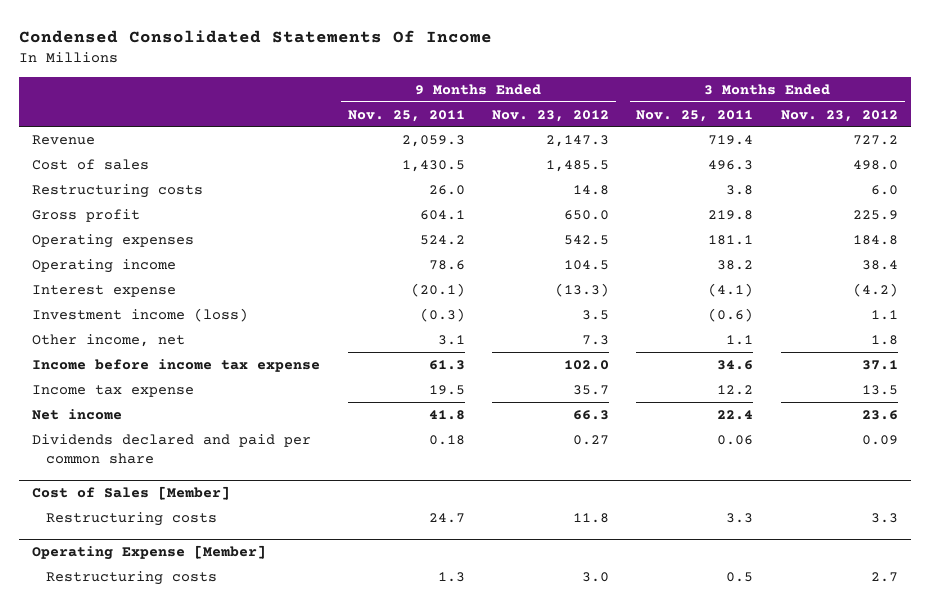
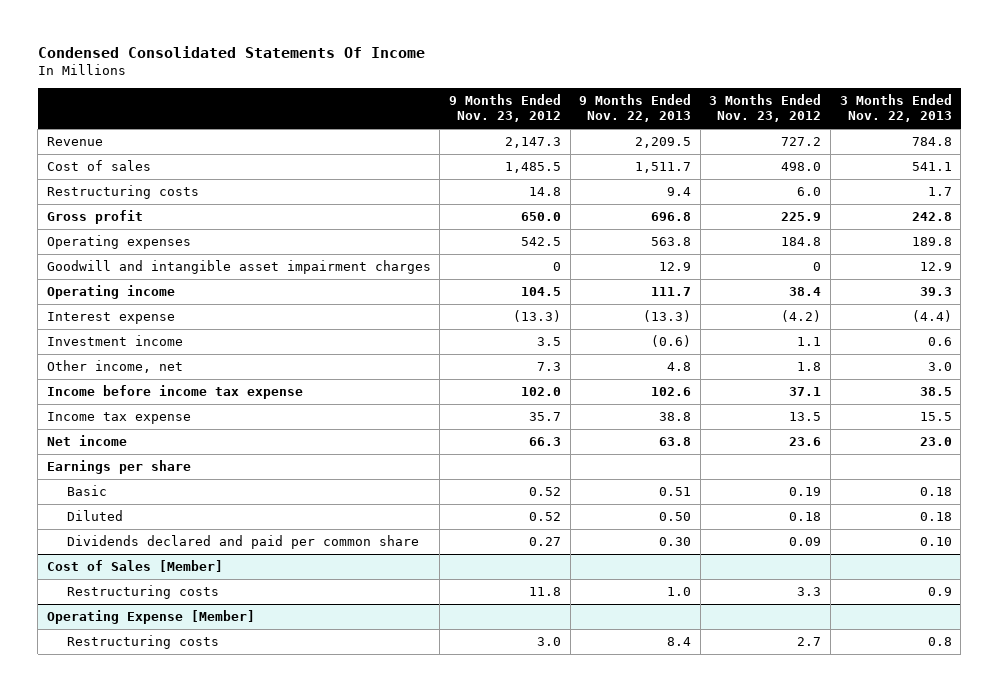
[347,109,465,122] Nov. 25, 2011 -> none
[636,109,754,122] Nov. 25, 2011 -> none
none -> [579,93,692,123] 9 Months Ended Nov. 22, 2013
none -> [839,93,952,123] 3 Months Ended Nov. 22, 2013
none -> [46,260,431,275] Goodwill and intangible asset impairment charges
[32,307,249,322] Investment income (loss) -> [46,335,183,347] Investment income
none -> [46,460,191,475] Earnings per share
none -> [66,485,107,497] Basic
none -> [66,510,123,522] Diluted

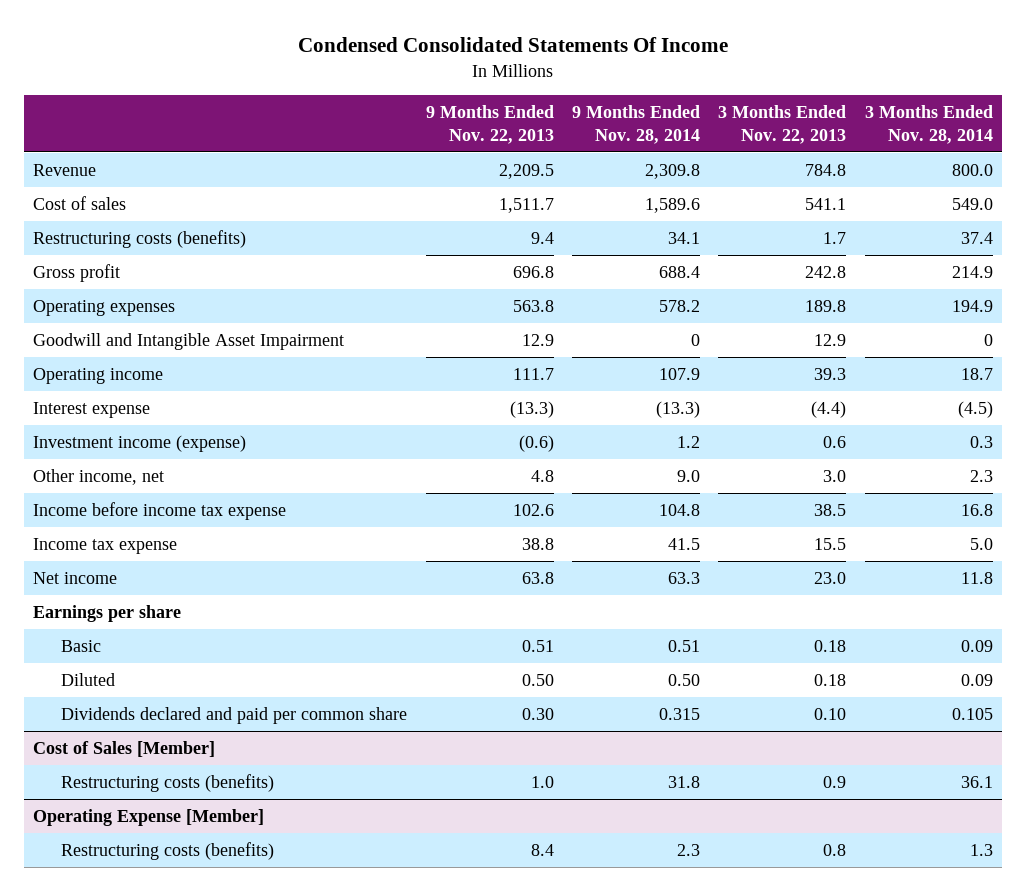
[449,93,562,123] 9 Months Ended Nov. 23, 2012 -> none
[709,93,822,123] 3 Months Ended Nov. 23, 2012 -> none
none -> [571,104,700,144] 9 Months Ended Nov. 28, 2014
none -> [864,104,993,144] 3 Months Ended Nov. 28, 2014
[46,185,199,200] Restructuring costs -> [33,229,247,248] Restructuring costs (benefits)
[46,260,431,275] Goodwill and intangible asset impairment charges -> [33,332,345,350] Goodwill and Intangible Asset Impairment
[46,335,183,347] Investment income -> [33,434,247,452] Investment income (expense)
[66,585,219,600] Restructuring costs -> [61,773,275,792] Restructuring costs (benefits)
[66,635,219,650] Restructuring costs -> [61,841,275,860] Restructuring costs (benefits)

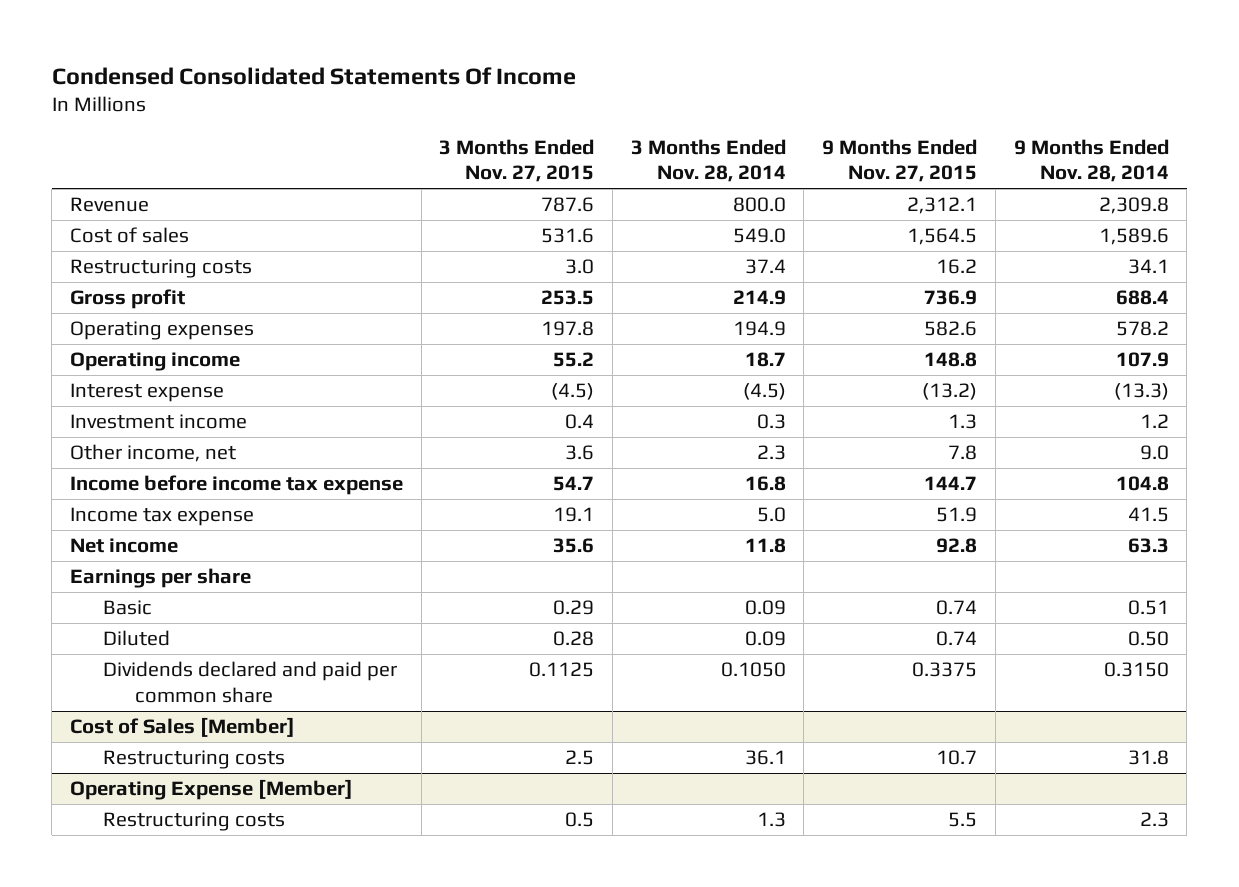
[425,104,554,144] 9 Months Ended Nov. 22, 2013 -> none
[718,104,847,144] 3 Months Ended Nov. 22, 2013 -> none
none -> [439,138,595,183] 3 Months Ended Nov. 27, 2015
none -> [822,138,978,183] 9 Months Ended Nov. 27, 2015
[33,229,247,248] Restructuring costs (benefits) -> [70,259,253,279] Restructuring costs
[33,332,345,350] Goodwill and Intangible Asset Impairment -> none
[33,434,247,452] Investment income (expense) -> [70,414,248,430] Investment income
[658,707,700,720] 0.315 -> [1103,662,1169,678] 0.3150
[951,707,993,720] 0.105 -> [720,662,786,678] 0.1050
[61,773,275,792] Restructuring costs (benefits) -> [102,750,285,770] Restructuring costs
[61,841,275,860] Restructuring costs (benefits) -> [102,812,285,832] Restructuring costs

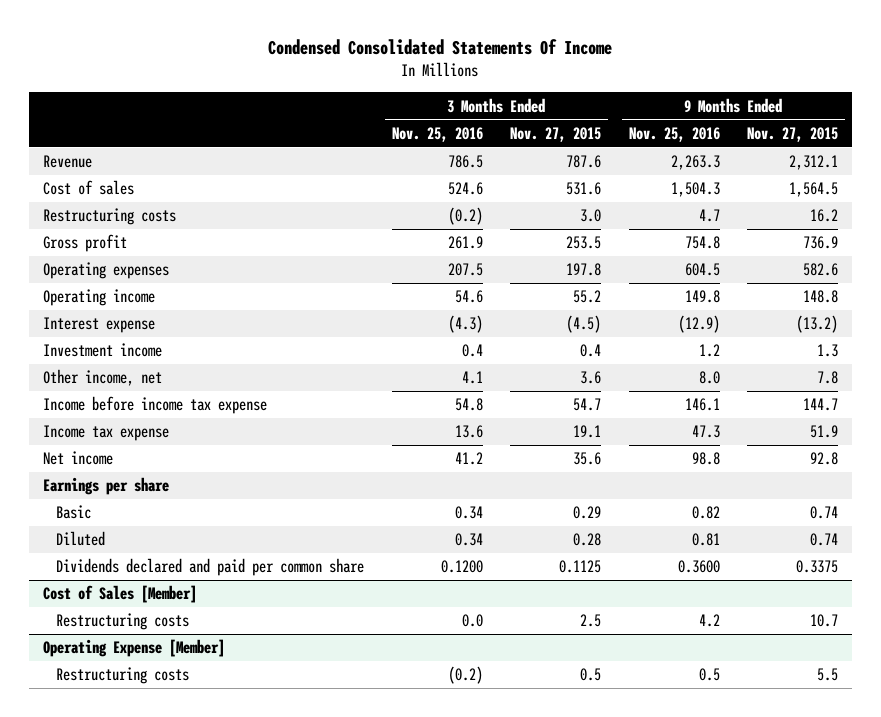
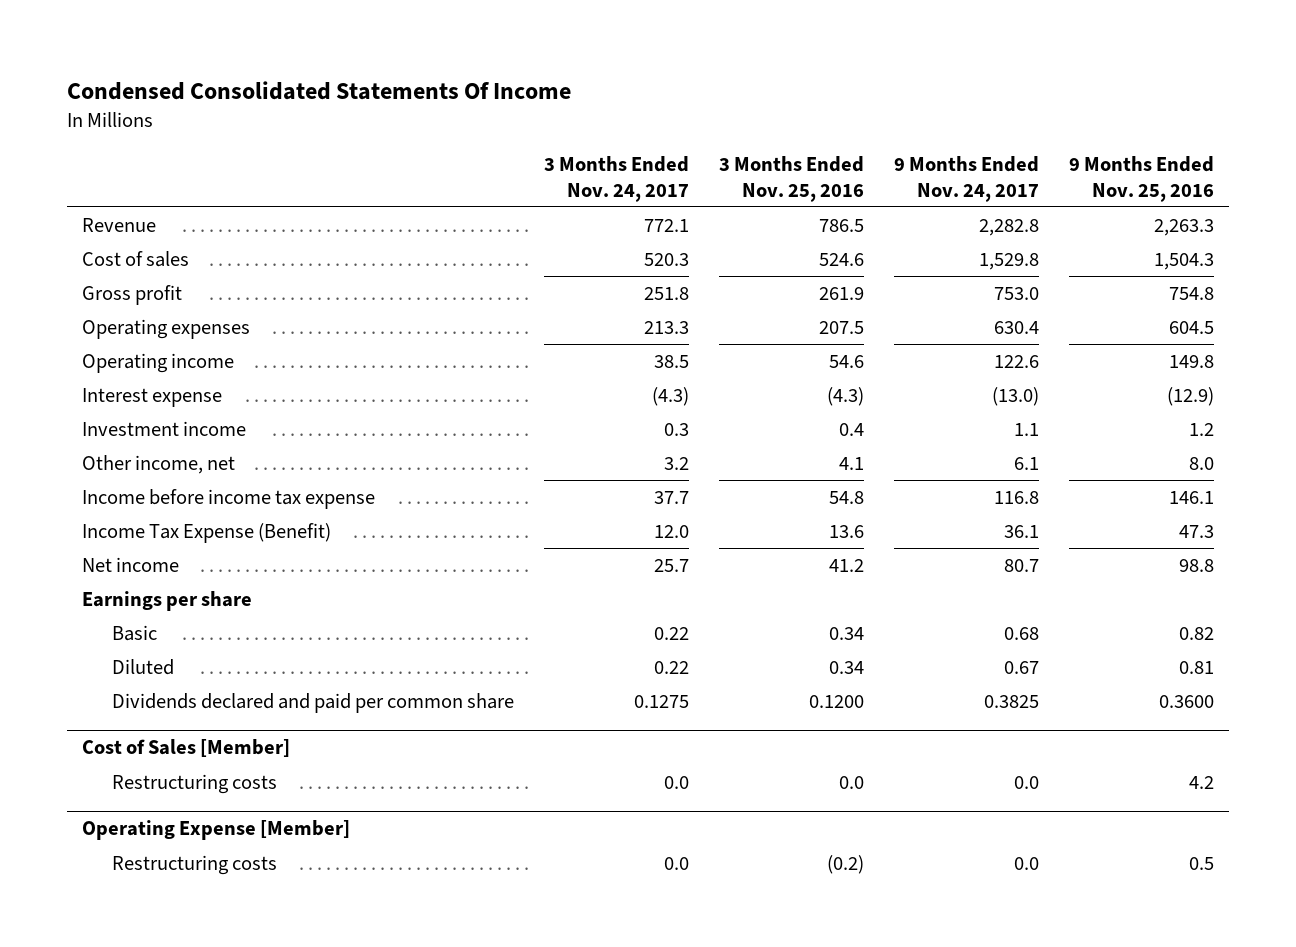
[510,126,602,142] Nov. 27, 2015 -> none
[747,126,839,142] Nov. 27, 2015 -> none
none -> [544,156,690,202] 3 Months Ended Nov. 24, 2017
none -> [894,156,1040,202] 9 Months Ended Nov. 24, 2017
[42,208,176,226] Restructuring costs -> none
[42,425,169,442] Income tax expense -> [81,522,331,543] Income Tax Expense (Benefit)

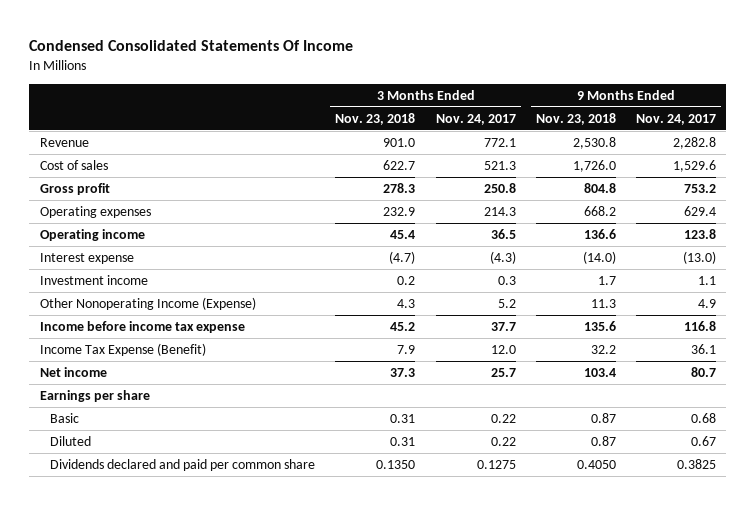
[719,156,865,202] 3 Months Ended Nov. 25, 2016 -> none
[1069,156,1215,202] 9 Months Ended Nov. 25, 2016 -> none
none -> [335,112,416,125] Nov. 23, 2018
none -> [535,112,616,125] Nov. 23, 2018
[644,252,690,266] 520.3 -> [483,160,516,170] 521.3
[979,252,1040,270] 1,529.8 -> [673,159,717,172] 1,529.6
[644,286,690,300] 251.8 -> [483,182,516,193] 250.8
[994,286,1040,300] 753.0 -> [684,183,717,193] 753.2
[644,320,690,334] 213.3 -> [483,206,516,216] 214.3
[994,320,1040,334] 630.4 -> [684,205,717,216] 629.4
[654,354,690,368] 38.5 -> [490,228,516,239] 36.5
[994,354,1040,368] 122.6 -> [684,228,717,239] 123.8
[81,454,235,474] Other income, net -> [39,296,256,310] Other Nonoperating Income (Expense)
[664,456,690,470] 3.2 -> [497,298,516,308] 5.2
[1014,456,1040,470] 6.1 -> [698,298,717,308] 4.9
[81,739,290,758] Cost of Sales [Member] -> none
[112,773,278,794] Restructuring costs -> none
[81,820,350,841] Operating Expense [Member] -> none
[112,854,278,875] Restructuring costs -> none

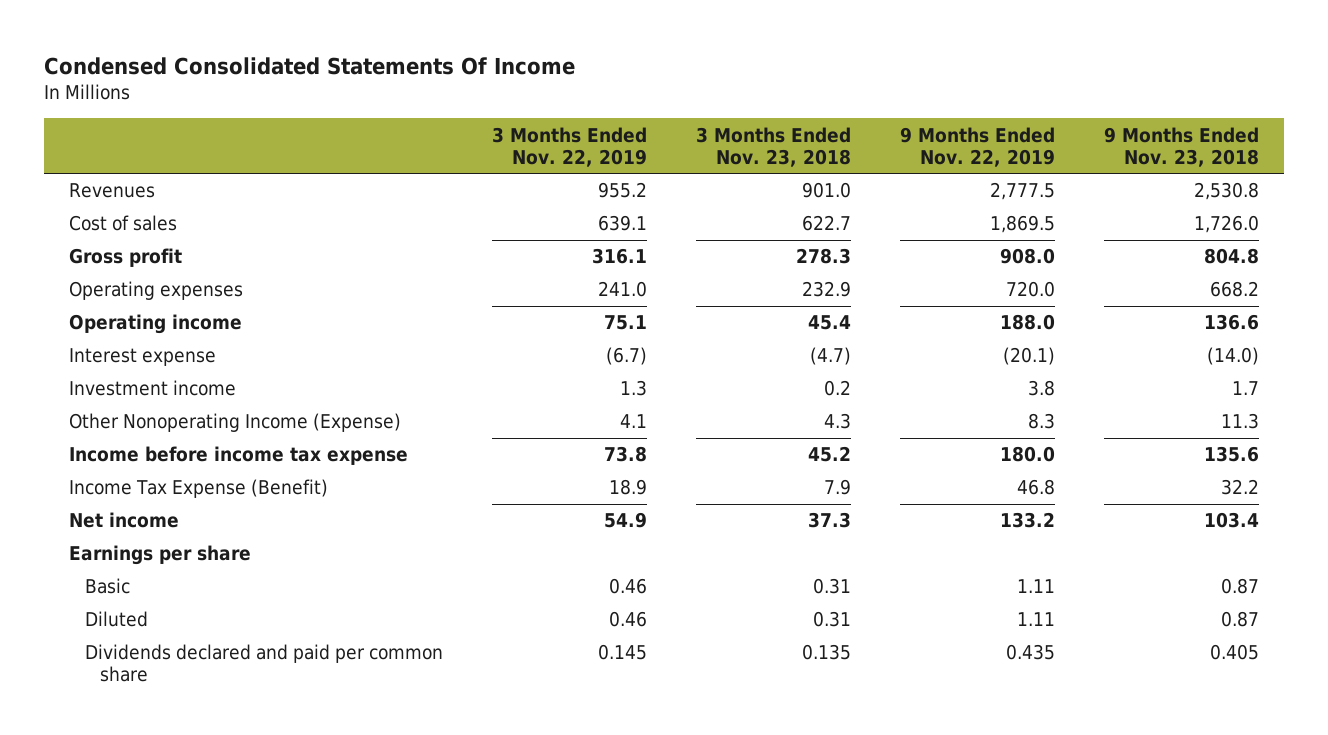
[435,113,516,125] Nov. 24, 2017 -> none
[636,113,717,125] Nov. 24, 2017 -> none
none -> [491,126,647,167] 3 Months Ended Nov. 22, 2019
none -> [900,126,1056,167] 9 Months Ended Nov. 22, 2019
[39,137,89,147] Revenue -> [68,183,155,199] Revenues
[376,459,416,469] 0.1350 -> [801,644,851,661] 0.135
[576,459,616,469] 0.4050 -> [1210,644,1260,661] 0.405

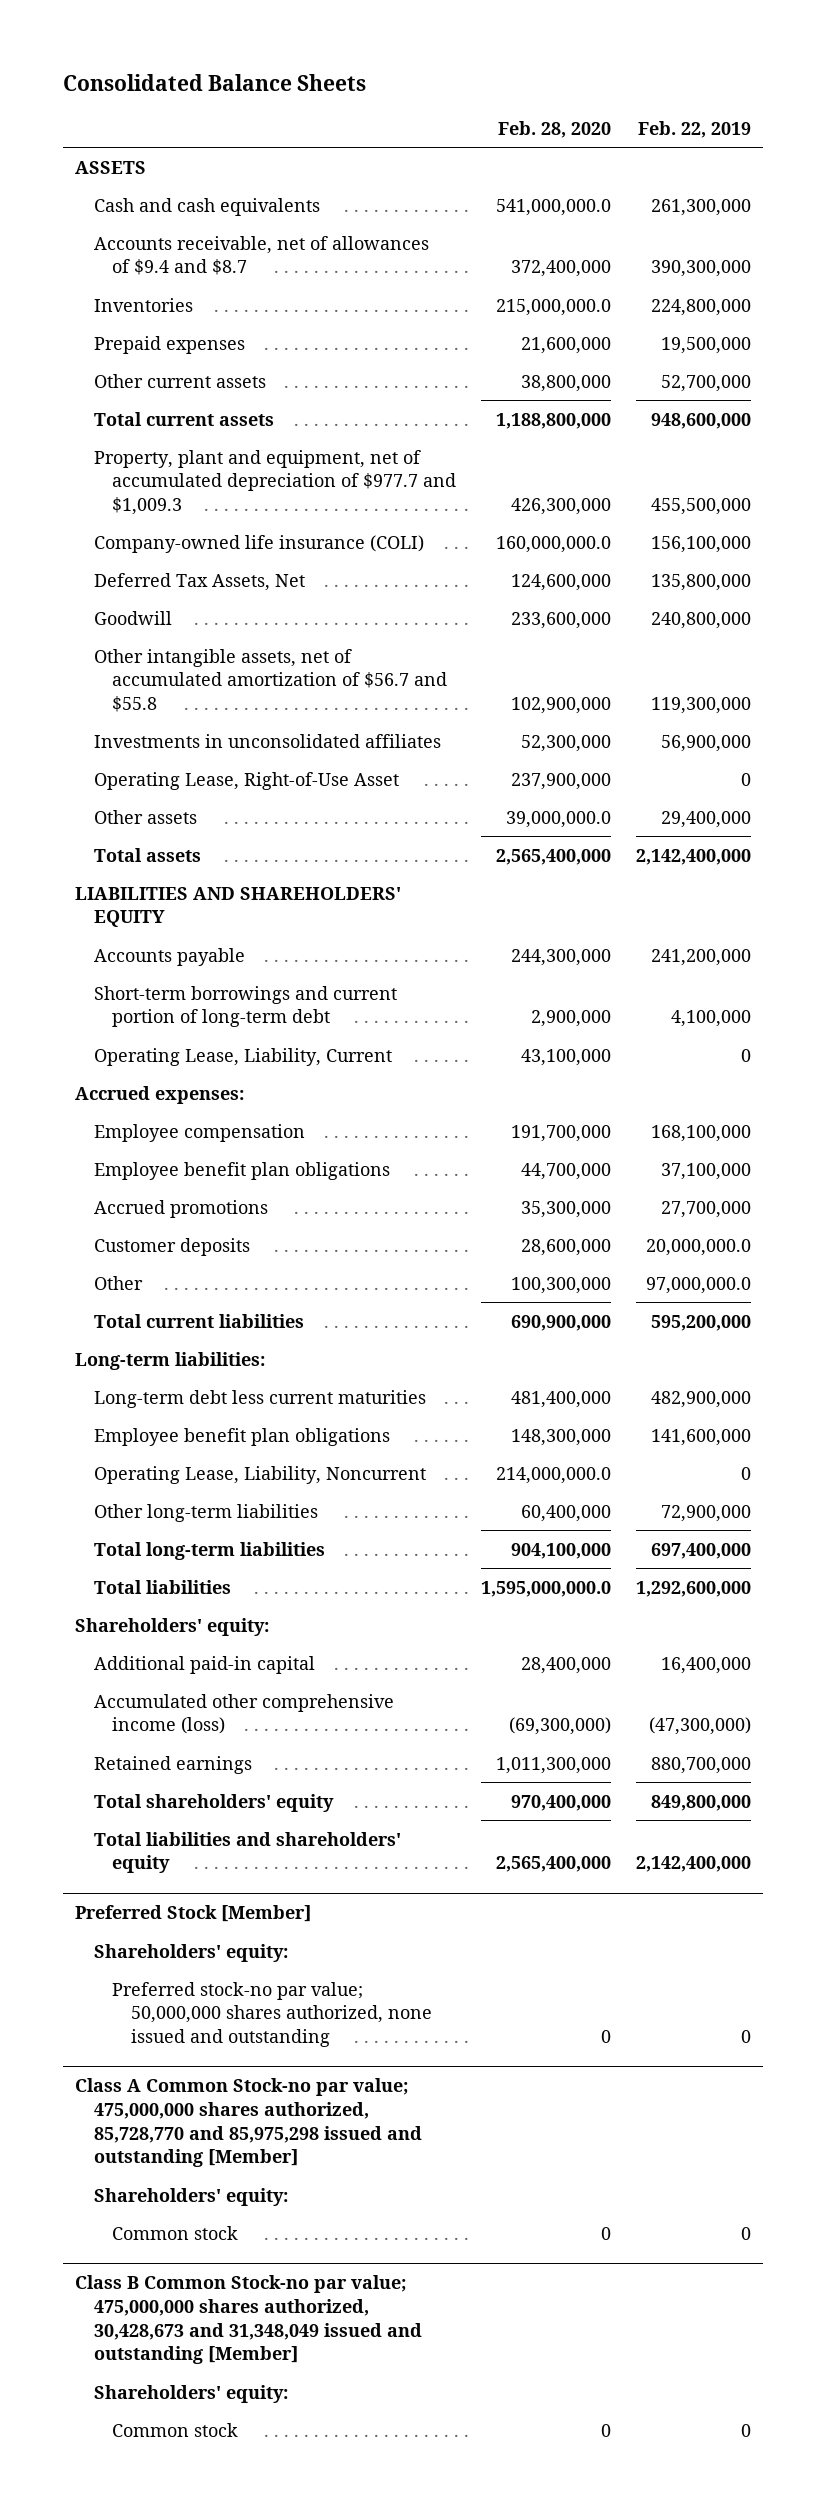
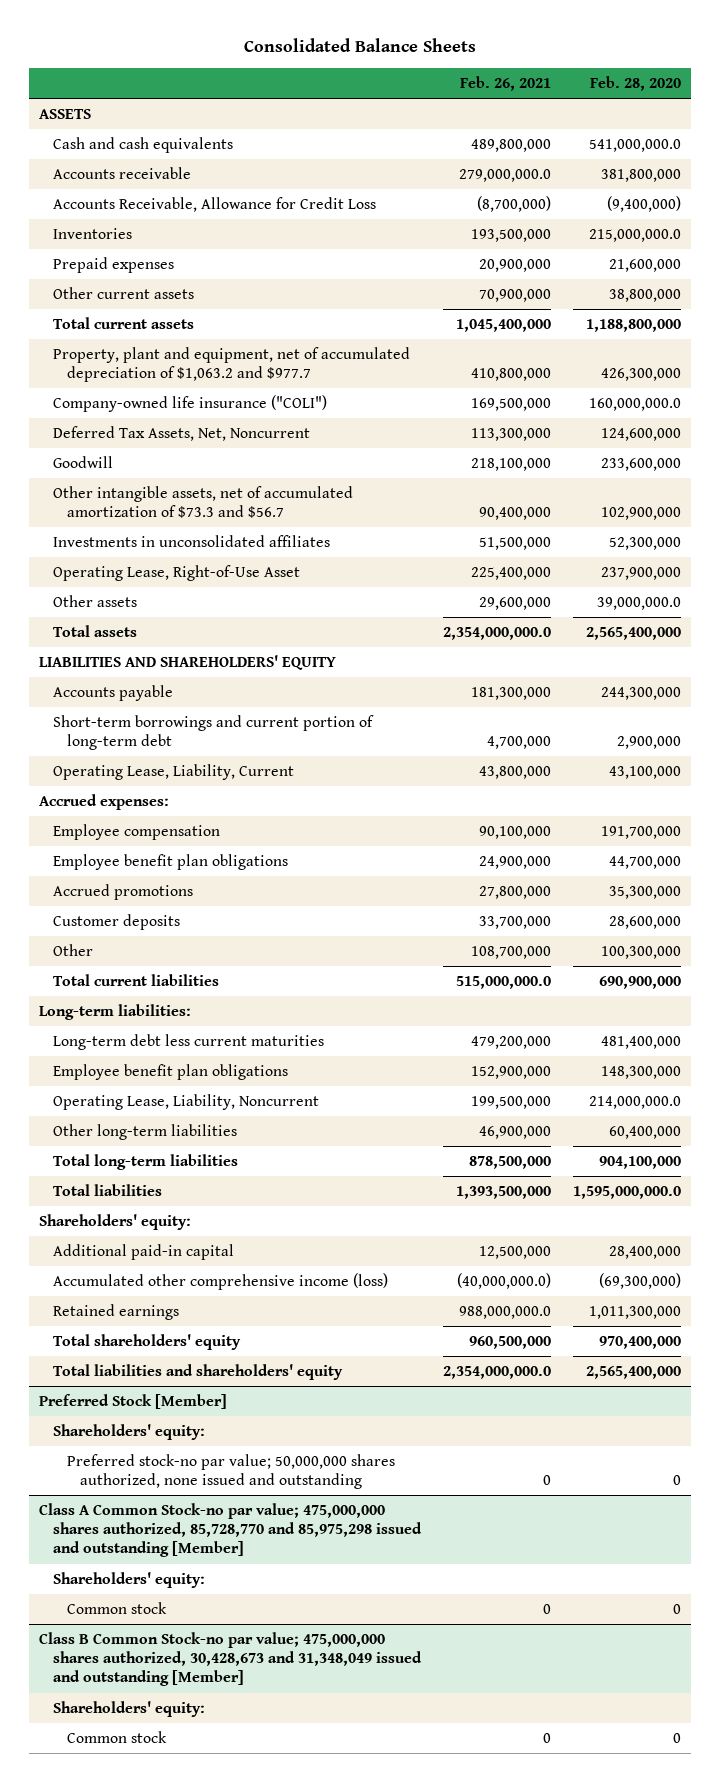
[637,120,751,138] Feb. 22, 2019 -> none
none -> [459,75,551,91] Feb. 26, 2021
[93,235,429,276] Accounts receivable, net of allowances of $9.4 and $8.7 -> [53,166,192,179] Accounts receivable
[511,260,612,278] 372,400,000 -> [600,168,681,182] 381,800,000
none -> [53,196,377,212] Accounts Receivable, Allowance for Credit Loss
[93,449,457,515] Property, plant and equipment, net of accumulated depreciation of $977.7 and $1,009.3 -> [53,346,411,383] Property, plant and equipment, net of accumulated depreciation of $1,063.2 and $977.7
[93,534,424,553] Company-owned life insurance (COLI) -> [53,394,328,412] Company-owned life insurance ("COLI")
[93,572,305,591] Deferred Tax Assets, Net -> [53,425,311,441] Deferred Tax Assets, Net, Noncurrent
[93,648,448,712] Other intangible assets, net of accumulated amortization of $56.7 and $55.8 -> [53,485,354,519] Other intangible assets, net of accumulated amortization of $73.3 and $56.7

